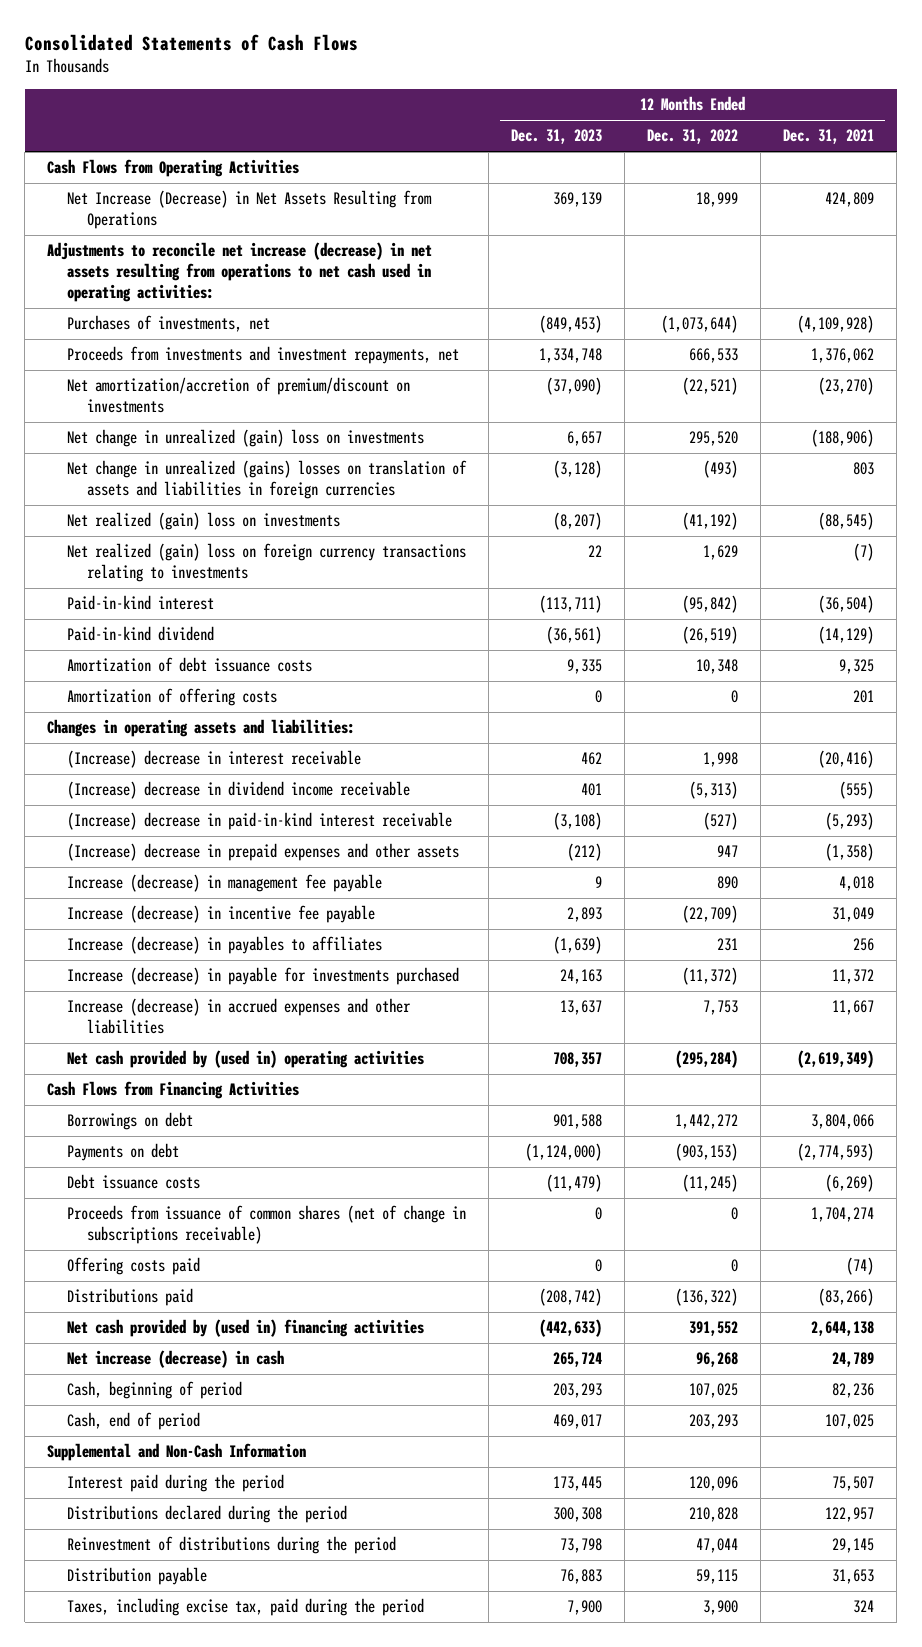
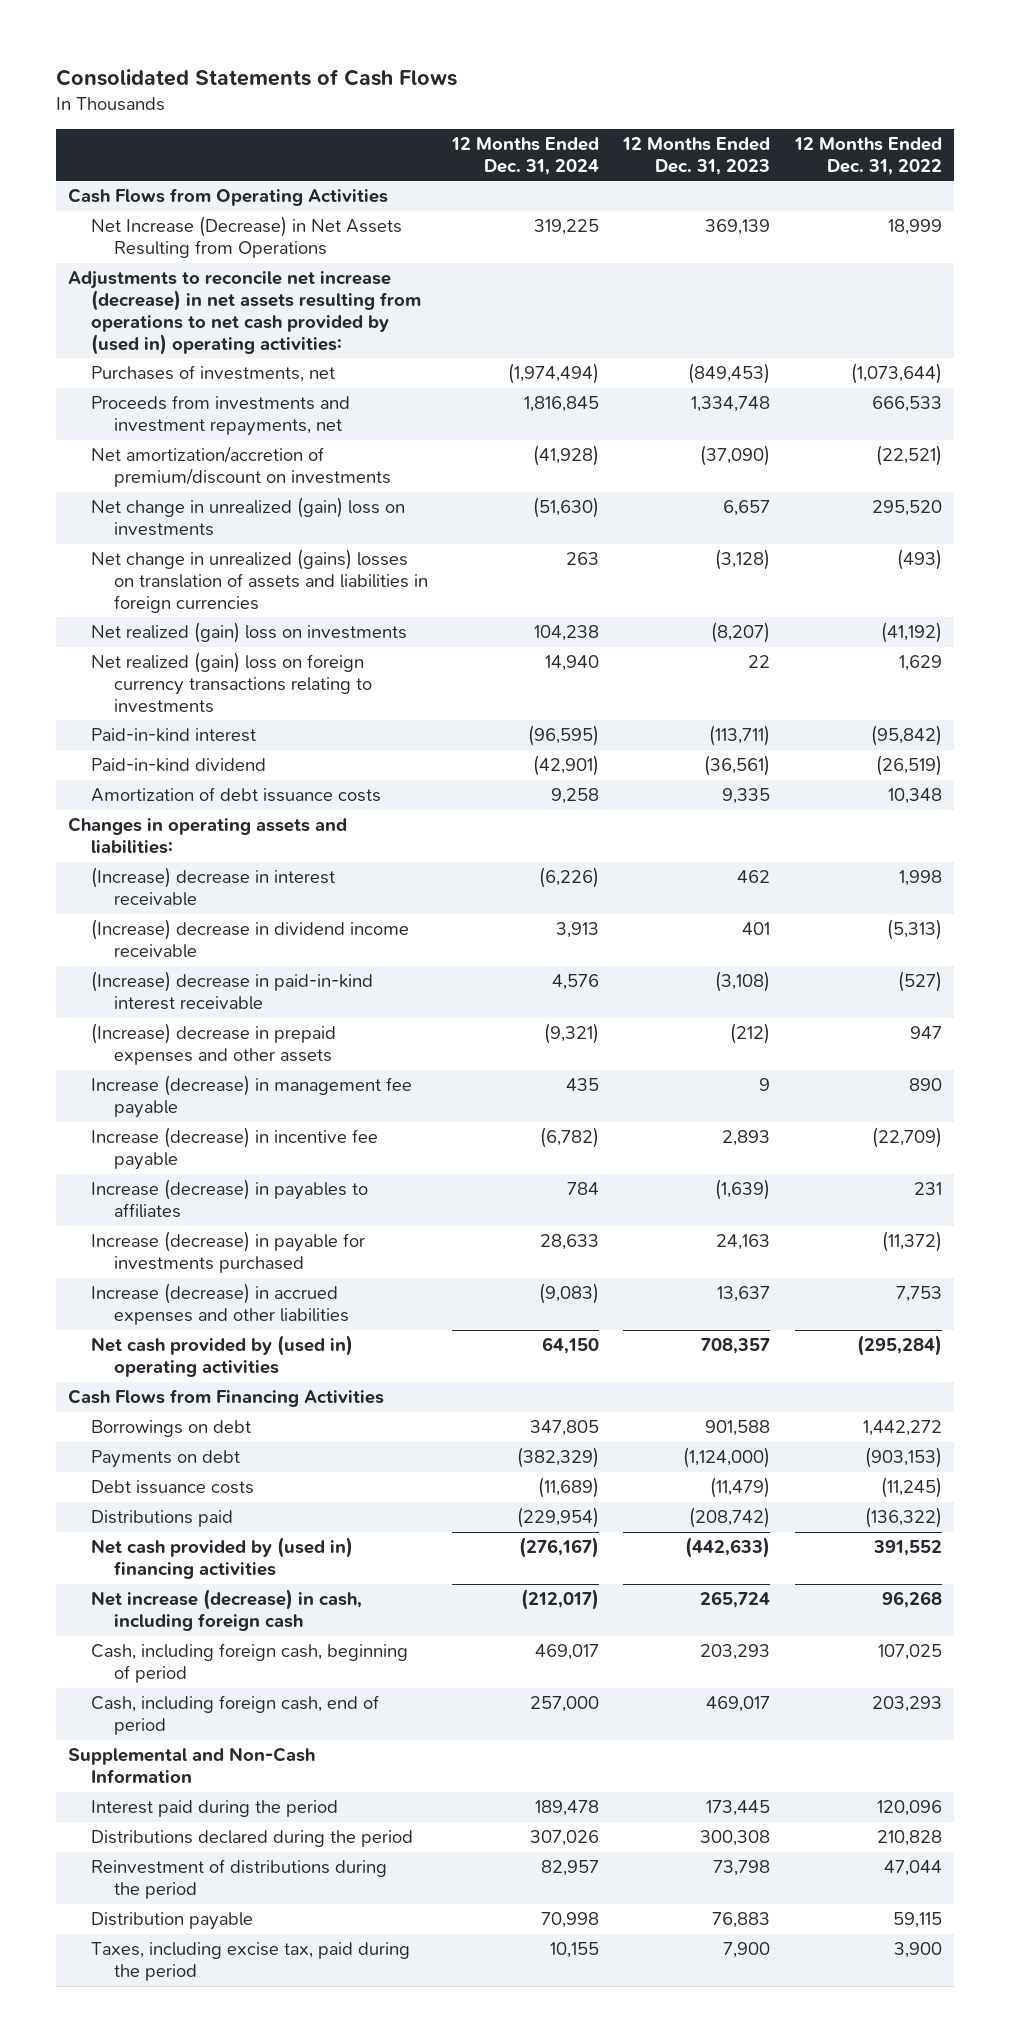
[783,129,875,145] Dec. 31, 2021 -> none
none -> [451,136,600,175] 12 Months Ended Dec. 31, 2024
[47,242,433,302] Adjustments to reconcile net increase (decrease) in net assets resulting from operations to net cash used in operating activities: -> [68,271,421,355] Adjustments to reconcile net increase (decrease) in net assets resulting from operations to net cash provided by (used in) operating activities:
[67,688,278,707] Amortization of offering costs -> none
[67,1205,467,1245] Proceeds from issuance of common shares (net of change in subscriptions receivable) -> none
[67,1257,201,1276] Offering costs paid -> none
[67,1350,285,1369] Net increase (decrease) in cash -> [90,1589,362,1632] Net increase (decrease) in cash, including foreign cash
[67,1381,243,1400] Cash, beginning of period -> [90,1643,408,1684] Cash, including foreign cash, beginning of period
[67,1412,201,1431] Cash, end of period -> [90,1695,379,1736] Cash, including foreign cash, end of period

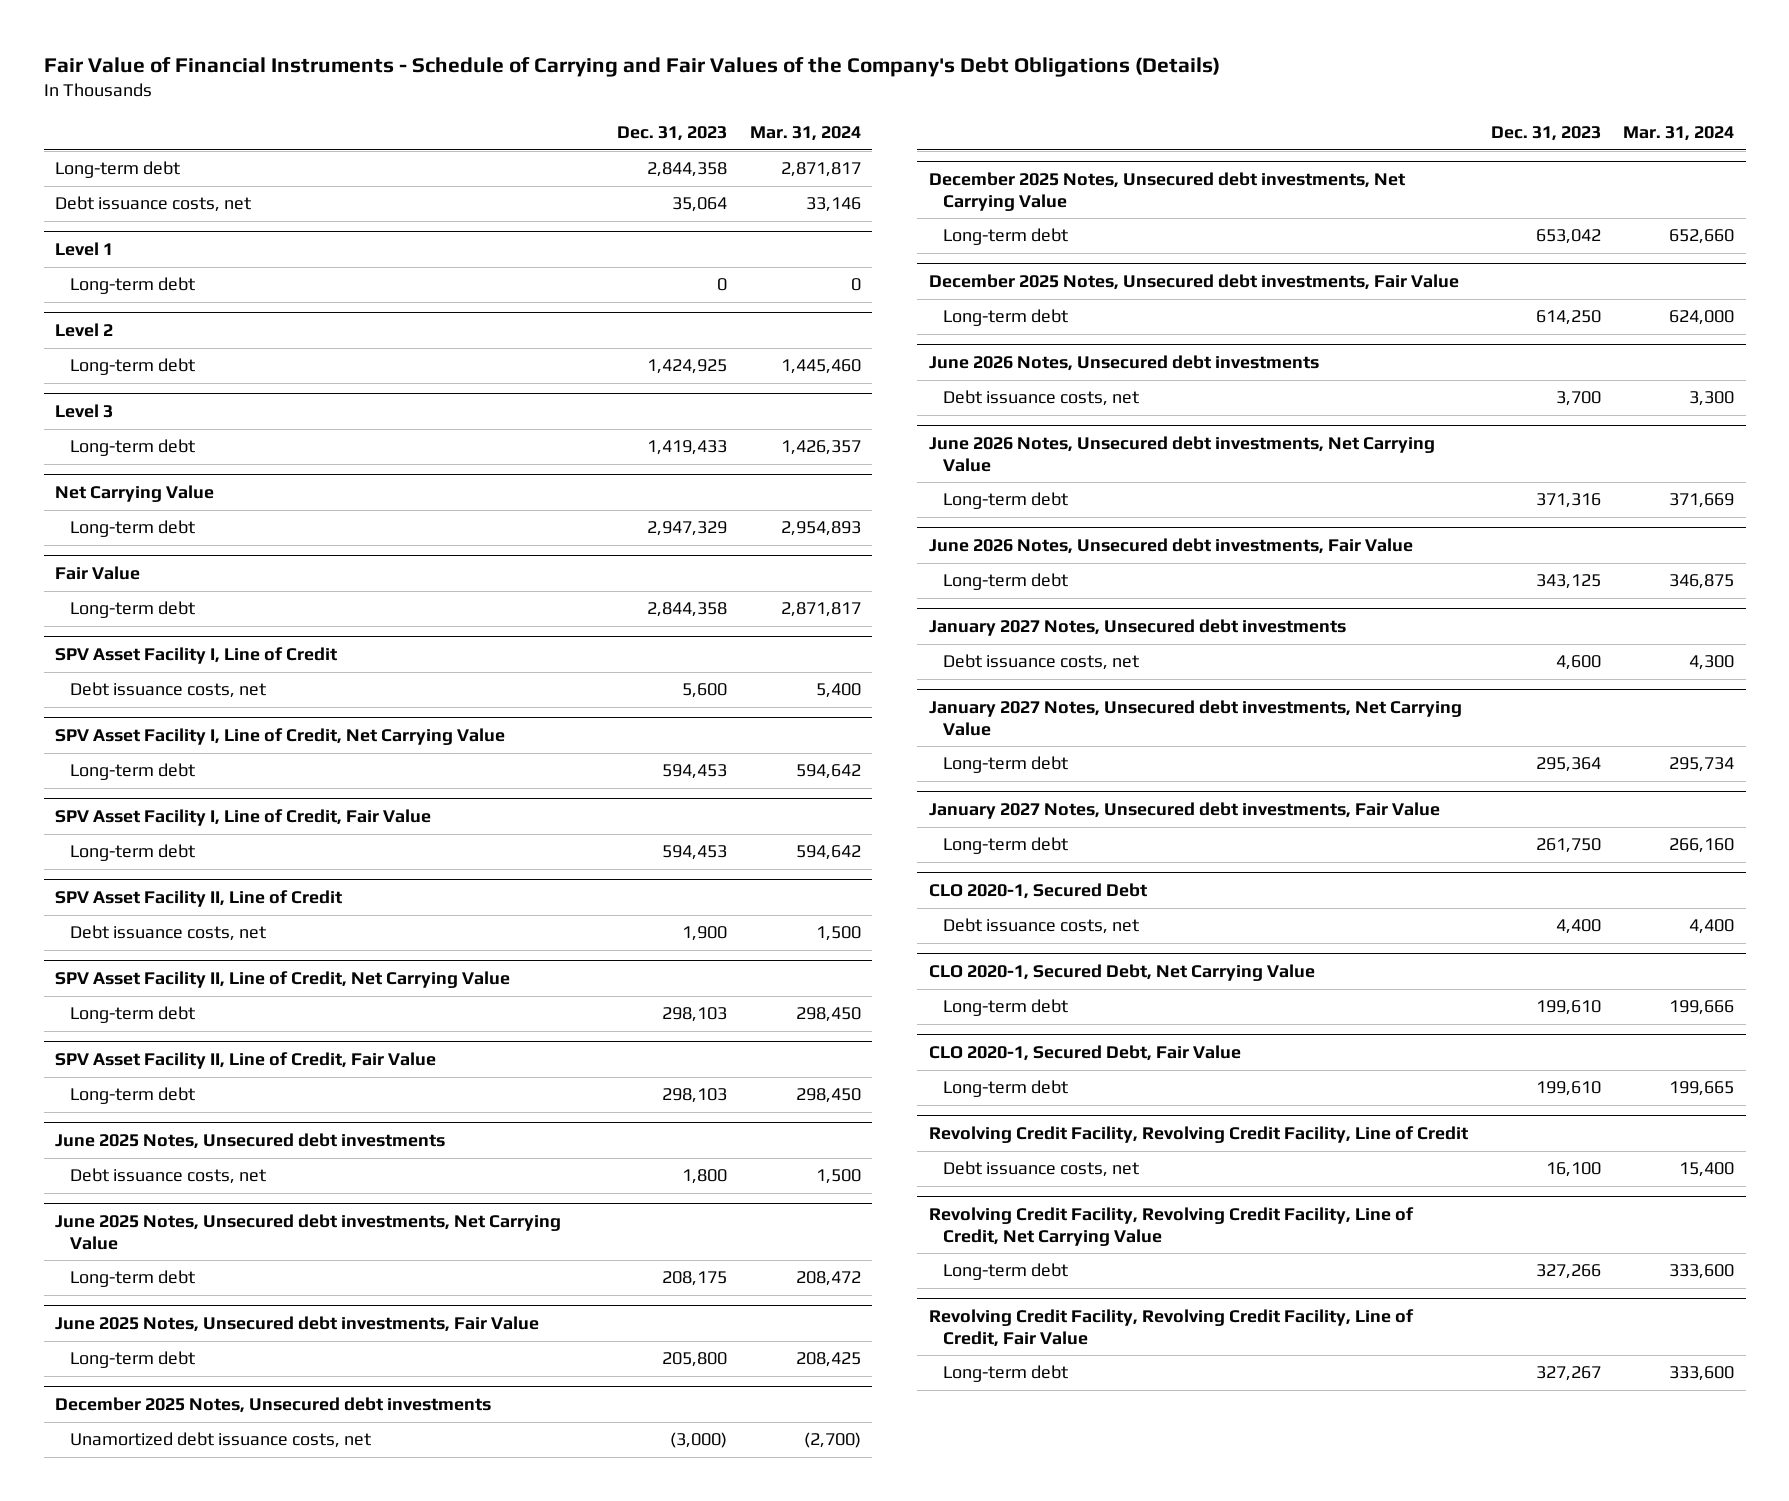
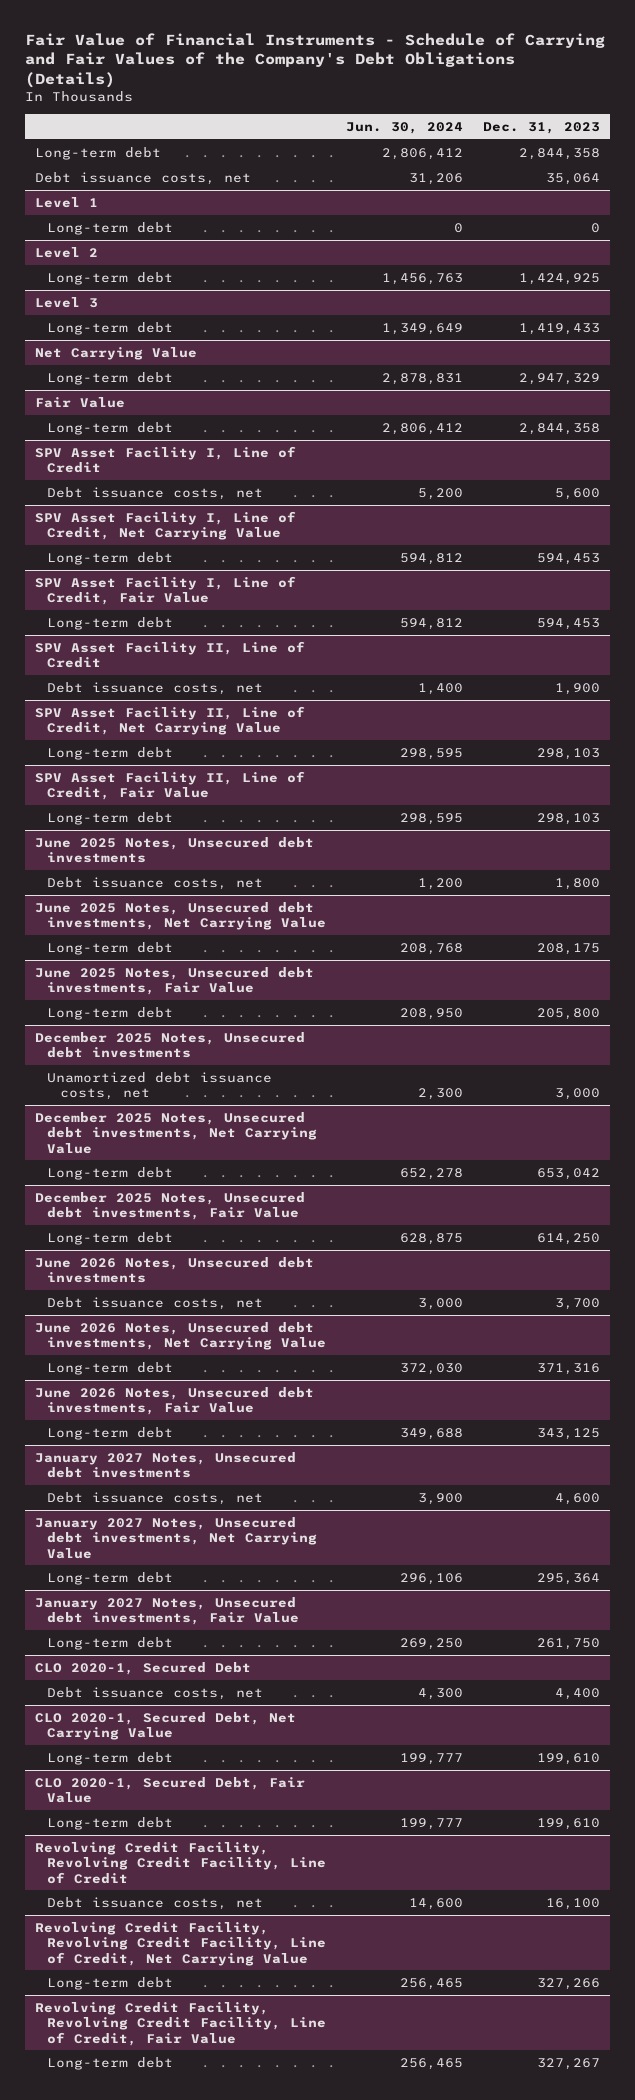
[749,125,861,141] Mar. 31, 2024 -> none
none -> [346,121,464,134] Jun. 30, 2024
[669,1432,727,1449] (3,000) -> [555,1088,601,1101] 3,000

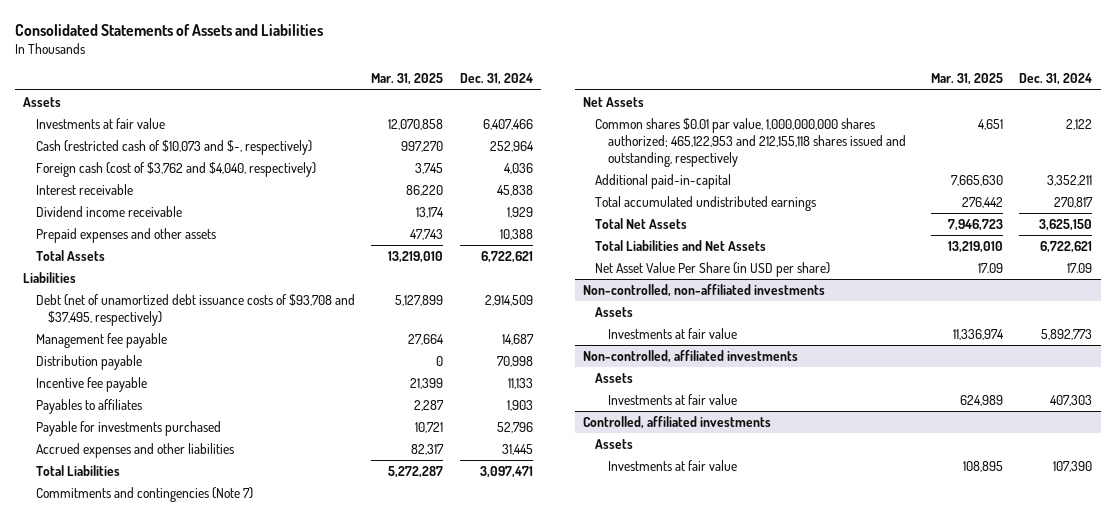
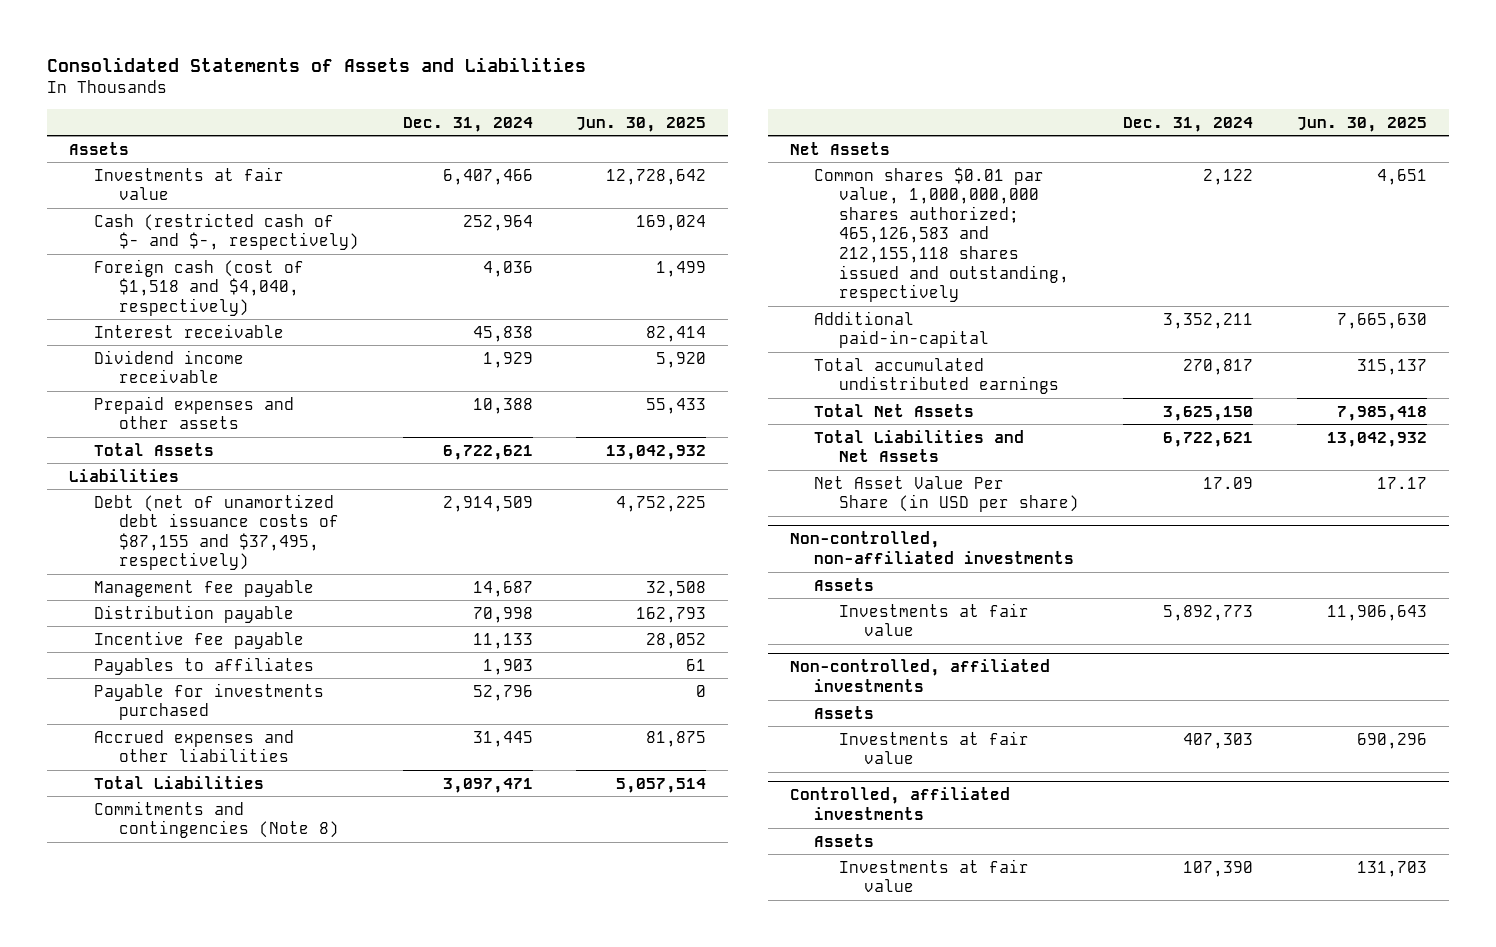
[371,73,444,86] Mar. 31, 2025 -> none
none -> [576,116,707,132] Jun. 30, 2025
[35,139,312,155] Cash (restricted cash of $10,073 and $-, respectively) -> [93,212,359,251] Cash (restricted cash of $- and $-, respectively)
[35,161,316,177] Foreign cash (cost of $3,762 and $4,040, respectively) -> [93,258,304,316] Foreign cash (cost of $1,518 and $4,040, respectively)
[35,293,355,326] Debt (net of unamortized debt issuance costs of $93,708 and $37,495, respectively) -> [93,493,339,571] Debt (net of unamortized debt issuance costs of $87,155 and $37,495, respectively)
[35,486,253,502] Commitments and contingencies (Note 7) -> [93,800,339,839] Commitments and contingencies (Note 8)
[595,117,906,168] Common shares $0.01 par value, 1,000,000,000 shares authorized; 465,122,953 and 212,155,118 shares issued and outstanding, respectively -> [814,166,1070,303] Common shares $0.01 par value, 1,000,000,000 shares authorized; 465,126,583 and 212,155,118 shares issued and outstanding, respectively

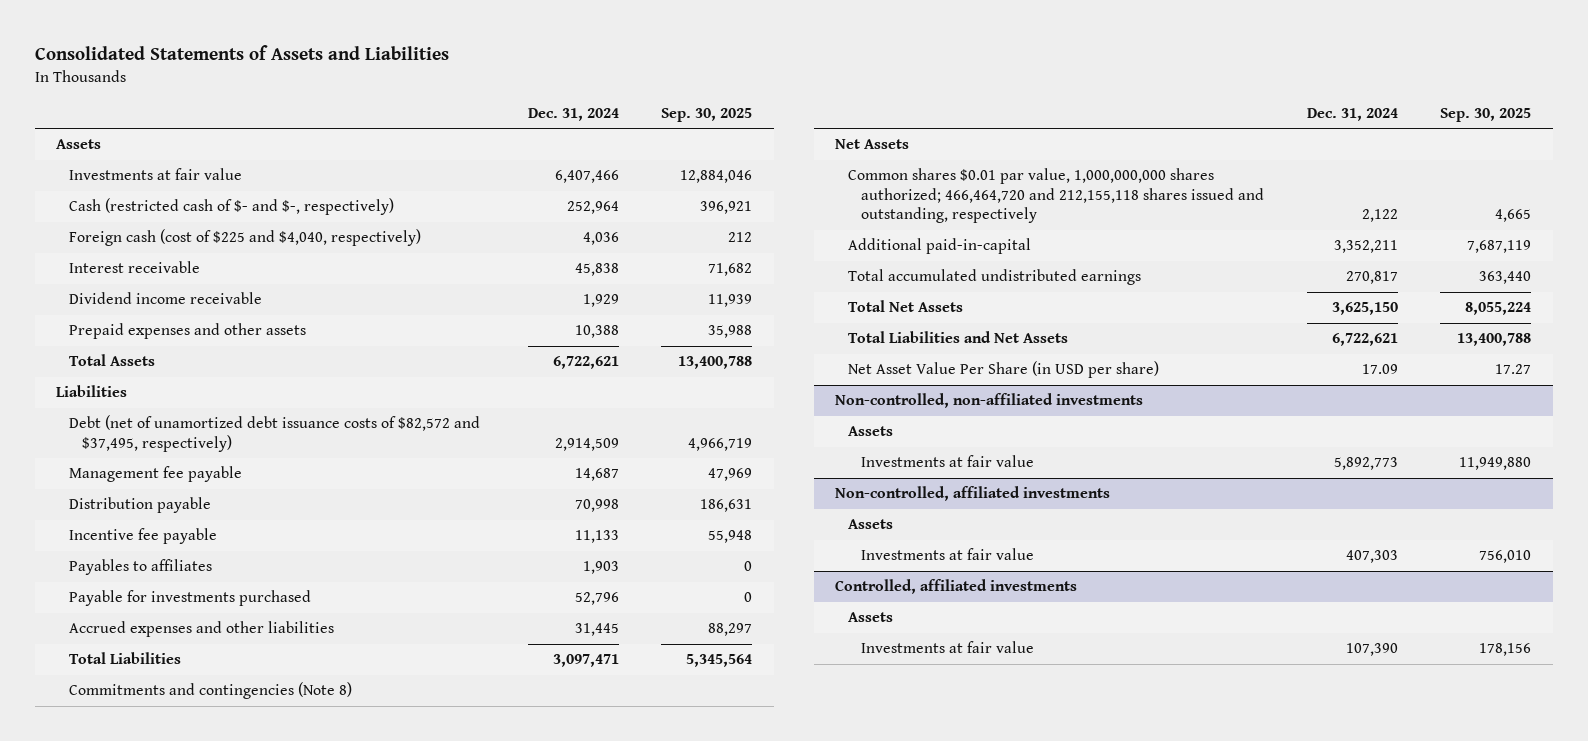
[576,116,707,132] Jun. 30, 2025 -> none
none -> [661,108,753,123] Sep. 30, 2025
[93,258,304,316] Foreign cash (cost of $1,518 and $4,040, respectively) -> [69,229,422,247] Foreign cash (cost of $225 and $4,040, respectively)
[93,493,339,571] Debt (net of unamortized debt issuance costs of $87,155 and $37,495, respectively) -> [69,415,481,452] Debt (net of unamortized debt issuance costs of $82,572 and $37,495, respectively)
[814,166,1070,303] Common shares $0.01 par value, 1,000,000,000 shares authorized; 465,126,583 and 212,155,118 shares issued and outstanding, respectively -> [848,168,1264,224] Common shares $0.01 par value, 1,000,000,000 shares authorized; 466,464,720 and 212,155,118 shares issued and outstanding, respectively

